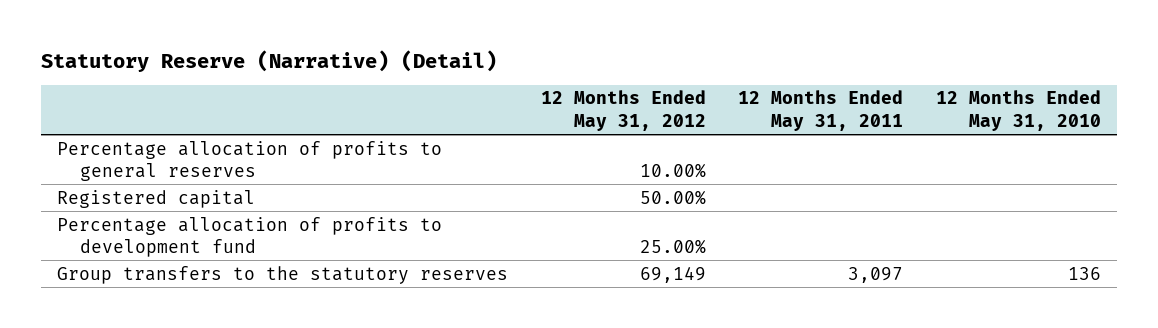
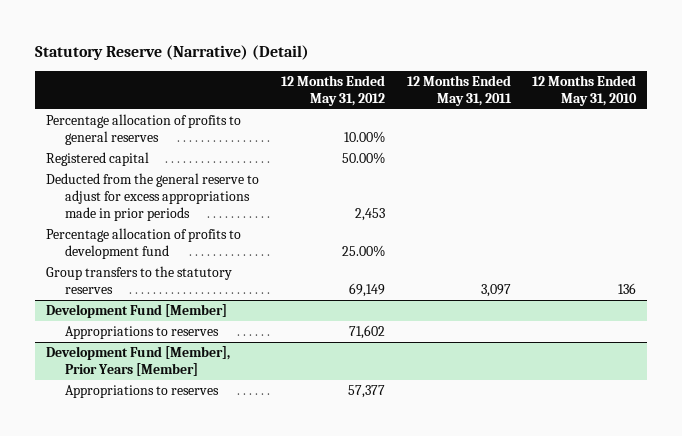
none -> [46,173,260,222] Deducted from the general reserve to adjust for excess appropriations made in prior periods
none -> [46,304,228,319] Development Fund [Member]
none -> [65,326,220,340] Appropriations to reserves
none -> [46,346,231,377] Development Fund [Member], Prior Years [Member]
none -> [65,385,220,399] Appropriations to reserves

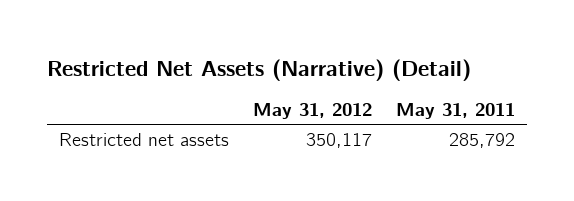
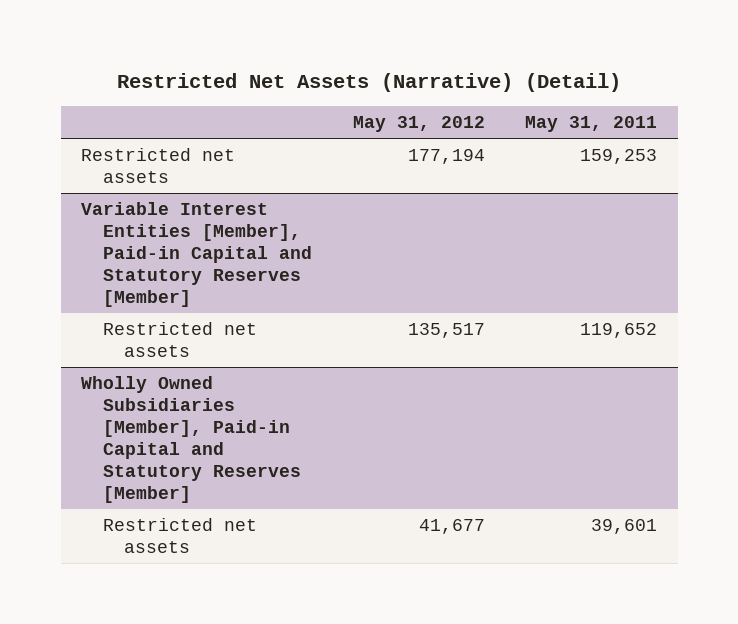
[305,133,372,149] 350,117 -> [407,148,485,164] 177,194
[449,133,516,149] 285,792 -> [580,148,658,164] 159,253
none -> [80,201,312,307] Variable Interest Entities [Member], Paid-in Capital and Statutory Reserves [Member]
none -> [102,321,257,357] Restricted net assets
none -> [80,375,301,503] Wholly Owned Subsidiaries [Member], Paid-in Capital and Statutory Reserves [Member]
none -> [102,517,257,553] Restricted net assets

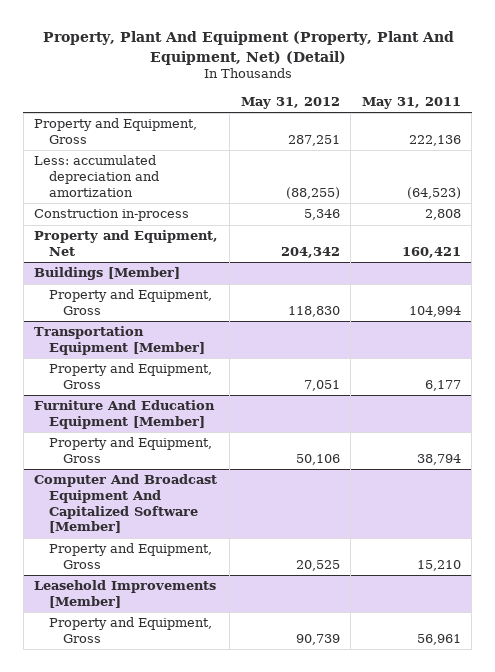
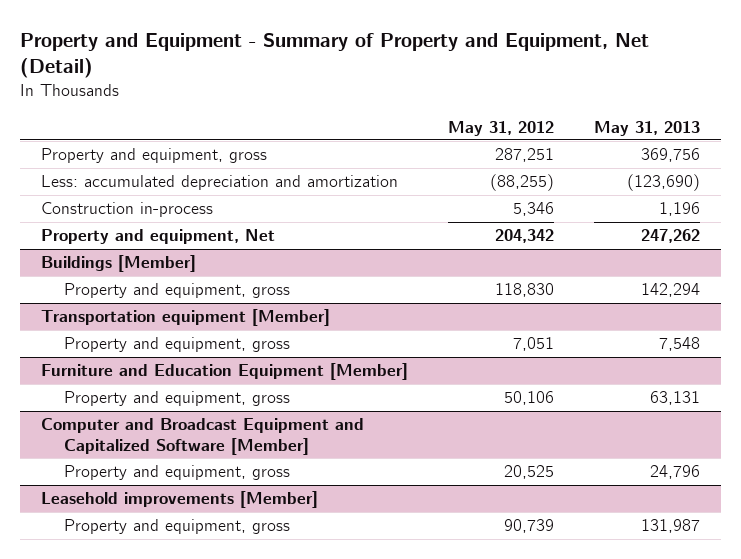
[42,31,454,65] Property, Plant And Equipment (Property, Plant And Equipment, Net) (Detail) -> [20,32,650,79] Property and Equipment - Summary of Property and Equipment, Net (Detail)
[361,96,461,109] May 31, 2011 -> none
none -> [594,120,701,136] May 31, 2013
[34,118,198,145] Property and Equipment, Gross -> [40,148,267,164] Property and equipment, gross
[34,230,219,257] Property and Equipment, Net -> [40,229,275,245] Property and equipment, Net
[48,289,212,316] Property and Equipment, Gross -> [64,283,291,299] Property and equipment, gross
[34,326,205,356] Transportation Equipment [Member] -> [40,309,330,327] Transportation equipment [Member]
[48,363,212,390] Property and Equipment, Gross -> [64,337,291,353] Property and equipment, gross
[34,400,216,430] Furniture And Education Equipment [Member] -> [40,363,408,381] Furniture and Education Equipment [Member]
[48,437,212,464] Property and Equipment, Gross -> [64,391,291,407] Property and equipment, gross
[34,474,218,534] Computer And Broadcast Equipment And Capitalized Software [Member] -> [40,418,364,455] Computer and Broadcast Equipment and Capitalized Software [Member]
[48,543,212,570] Property and Equipment, Gross -> [64,465,291,481] Property and equipment, gross
[34,580,217,609] Leasehold Improvements [Member] -> [40,491,318,509] Leasehold improvements [Member]
[48,617,212,644] Property and Equipment, Gross -> [64,519,291,535] Property and equipment, gross

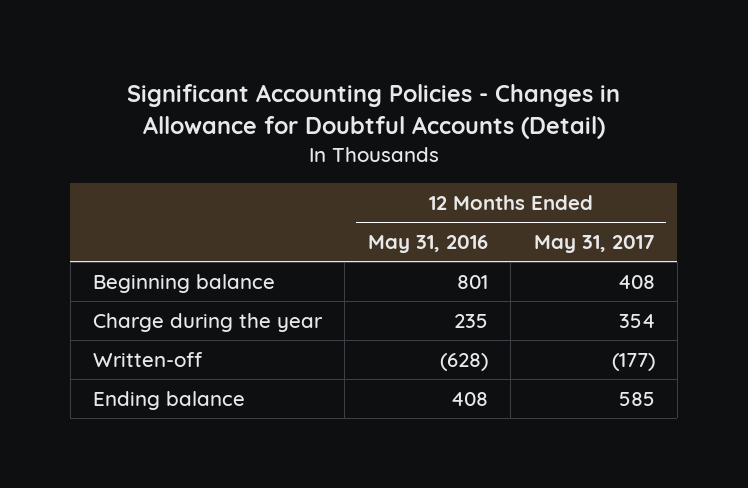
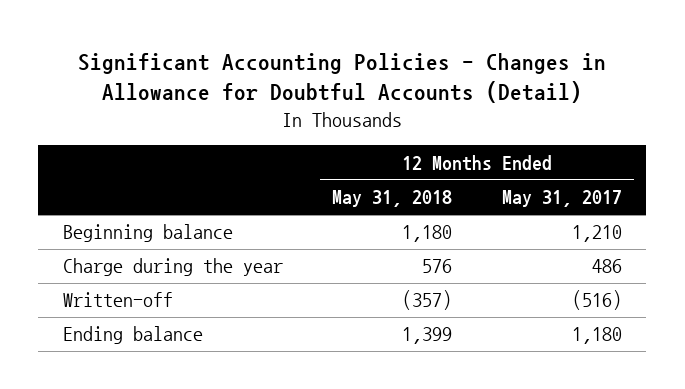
[367,235,488,254] May 31, 2016 -> none
none -> [332,190,453,208] May 31, 2018
[617,274,655,289] 408 -> [571,225,622,243] 1,210
[618,313,655,328] 354 -> [591,259,622,274] 486
[611,352,655,371] (177) -> [571,290,622,311] (516)
[618,391,655,406] 585 -> [571,327,622,345] 1,180

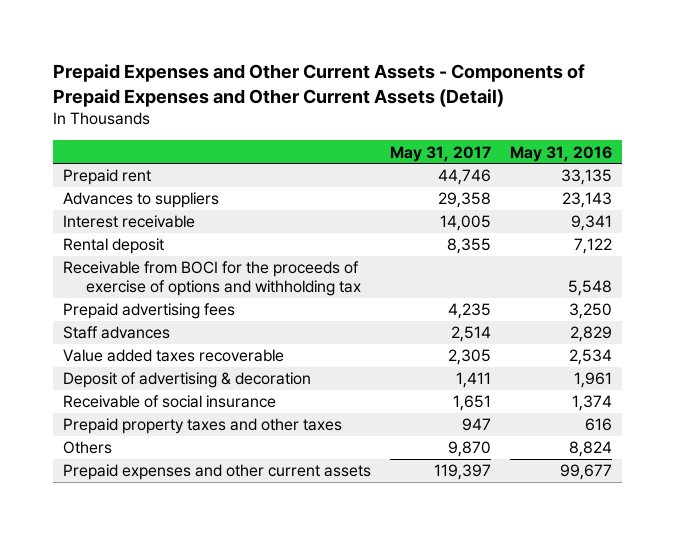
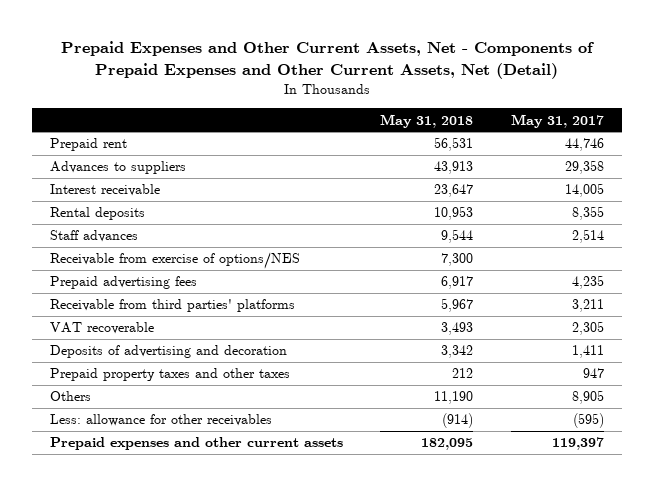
[53,63,586,107] Prepaid Expenses and Other Current Assets - Components of Prepaid Expenses and Other Current Assets (Detail) -> [60,41,594,80] Prepaid Expenses and Other Current Assets, Net - Components of Prepaid Expenses and Other Current Assets, Net (Detail)
[510,145,613,162] May 31, 2016 -> none
none -> [380,113,474,128] May 31, 2018
[62,261,361,297] Receivable from BOCI for the proceeds of exercise of options and withholding tax -> none
[62,238,164,255] Rental deposit -> [50,207,146,221] Rental deposits
[62,395,276,409] Receivable of social insurance -> none
none -> [50,252,301,270] Receivable from exercise of options/NES
[62,303,235,320] Prepaid advertising fees -> [50,276,198,290] Prepaid advertising fees
none -> [50,299,296,313] Receivable from third parties' platforms
[62,349,284,363] Value added taxes recoverable -> [50,322,155,335] VAT recoverable
[62,372,311,389] Deposit of advertising & decoration -> [50,345,288,359] Deposits of advertising and decoration
[447,441,491,458] 9,870 -> [571,390,604,405] 8,905
none -> [50,414,273,427] Less: allowance for other receivables

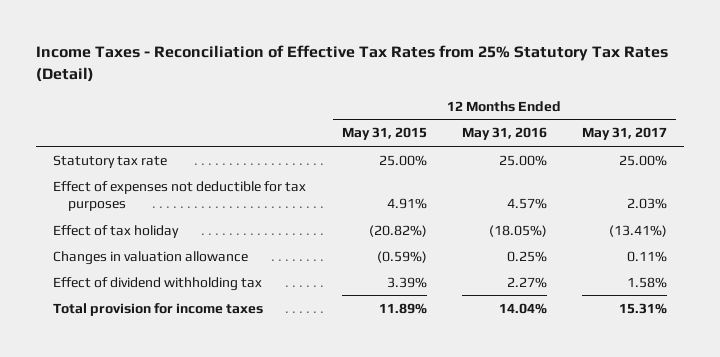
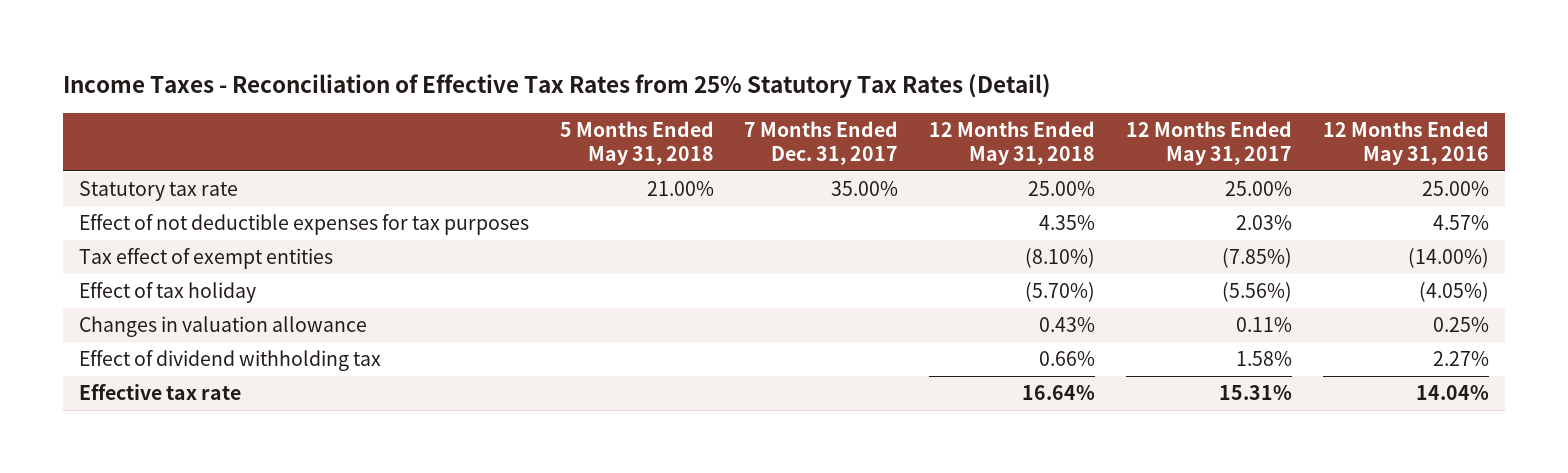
[341,127,427,141] May 31, 2015 -> none
none -> [559,120,714,165] 5 Months Ended May 31, 2018
none -> [744,120,899,165] 7 Months Ended Dec. 31, 2017
none -> [929,120,1096,165] 12 Months Ended May 31, 2018
[53,180,307,211] Effect of expenses not deductible for tax purposes -> [78,214,529,236] Effect of not deductible expenses for tax purposes
none -> [78,248,333,270] Tax effect of exempt entities
[488,224,547,237] (18.05%) -> [1419,282,1490,303] (4.05%)
[608,224,667,237] (13.41%) -> [1222,282,1293,303] (5.56%)
[53,302,264,316] Total provision for income taxes -> [78,384,241,401] Effective tax rate

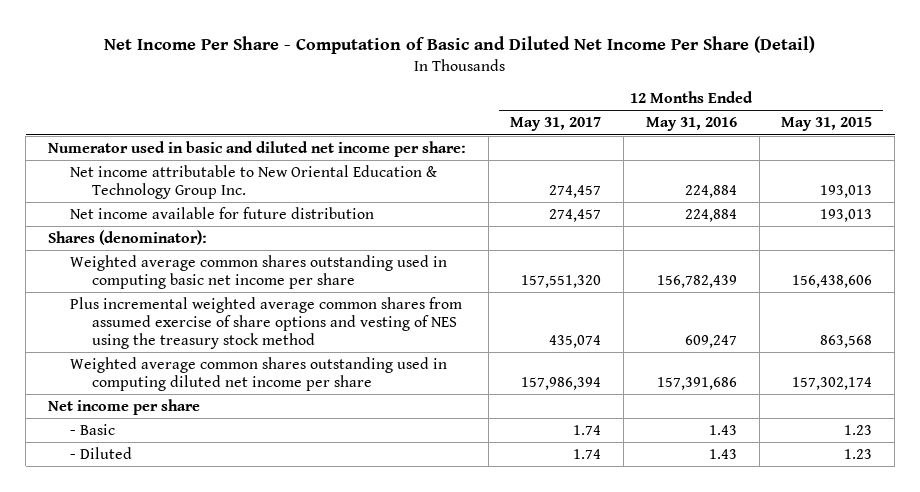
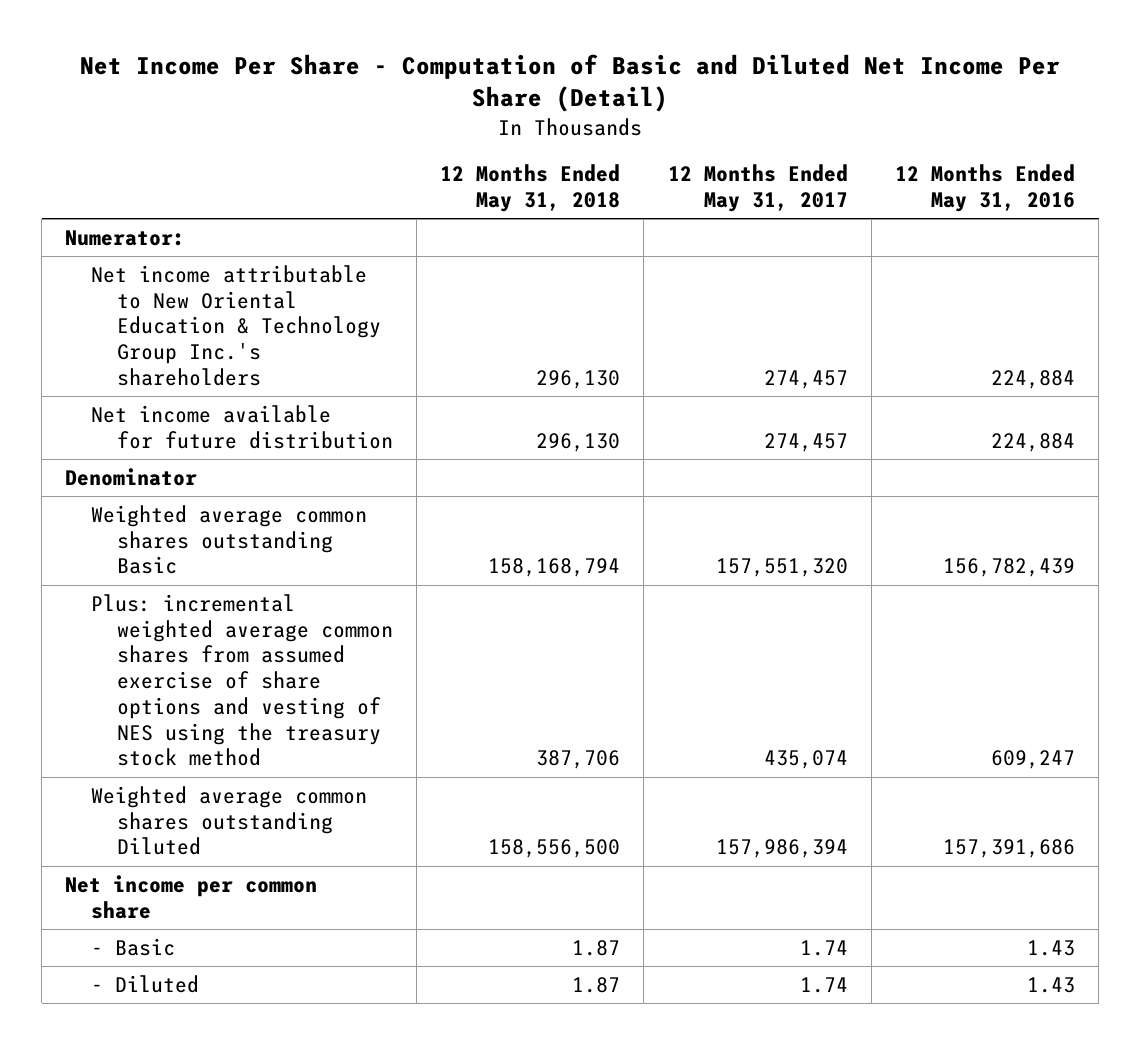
[781,117,873,132] May 31, 2015 -> none
none -> [440,164,621,213] 12 Months Ended May 31, 2018
[47,140,466,157] Numerator used in basic and diluted net income per share: -> [65,229,186,246] Numerator:
[69,164,437,199] Net income attributable to New Oriental Education & Technology Group Inc. -> [91,264,381,386] Net income attributable to New Oriental Education & Technology Group Inc.'s shareholders
[47,229,207,245] Shares (denominator): -> [65,467,198,486] Denominator
[69,254,447,289] Weighted average common shares outstanding used in computing basic net income per share -> [91,504,368,575] Weighted average common shares outstanding Basic
[69,296,462,350] Plus incremental weighted average common shares from assumed exercise of share options and vesting of NES using the treasury stock method -> [91,593,393,767] Plus: incremental weighted average common shares from assumed exercise of share options and vesting of NES using the treasury stock method
[69,356,447,391] Weighted average common shares outstanding used in computing diluted net income per share -> [91,785,368,856] Weighted average common shares outstanding Diluted
[47,398,200,415] Net income per share -> [65,874,318,919] Net income per common share

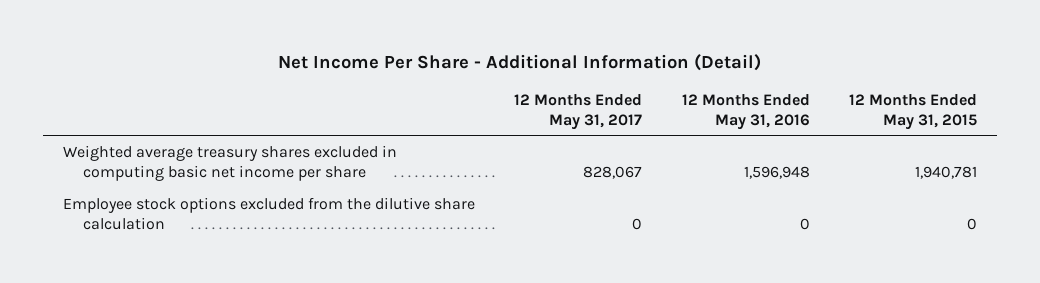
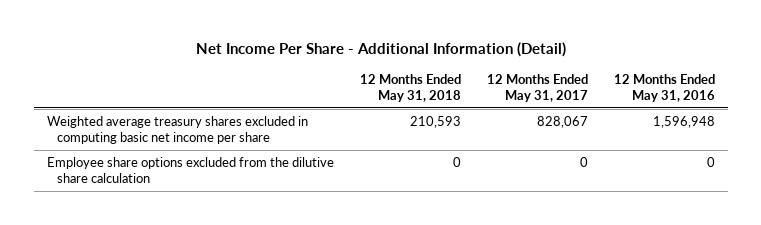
[849,93,978,130] 12 Months Ended May 31, 2015 -> none
none -> [359,73,461,102] 12 Months Ended May 31, 2018
[63,196,476,230] Employee stock options excluded from the dilutive share calculation -> [46,157,334,183] Employee share options excluded from the dilutive share calculation

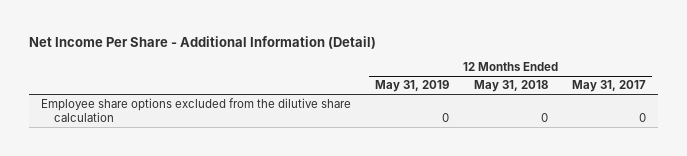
[613,73,715,102] 12 Months Ended May 31, 2016 -> none
none -> [375,80,450,93] May 31, 2019
[46,116,308,144] Weighted average treasury shares excluded in computing basic net income per share -> none

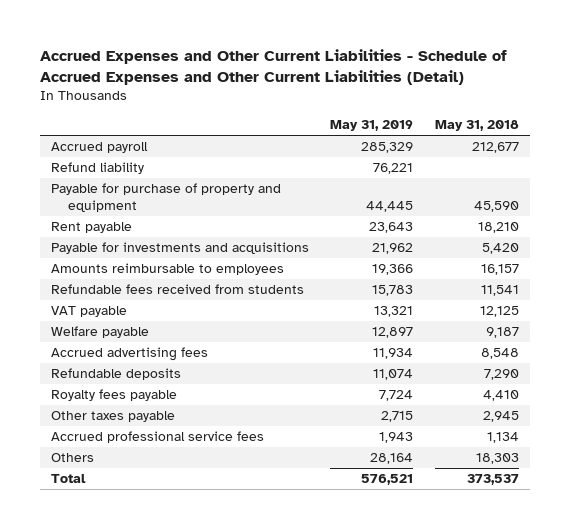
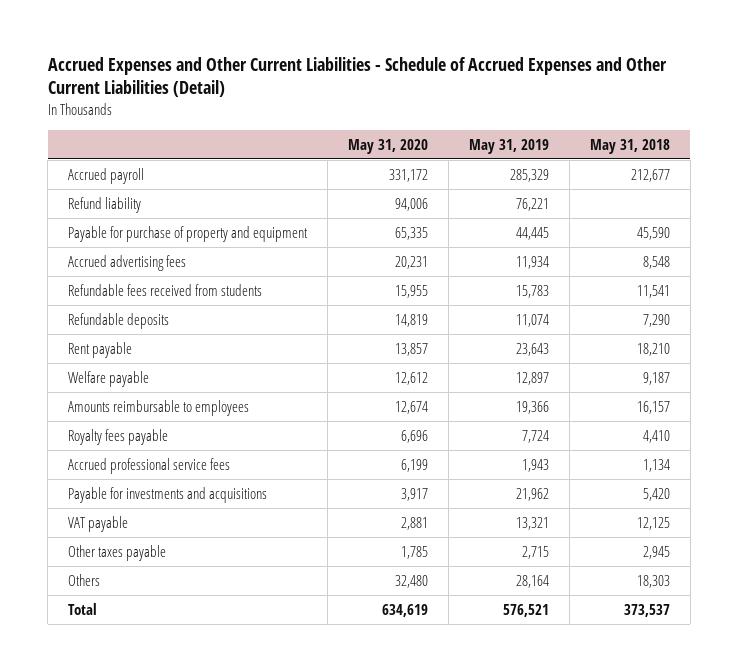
none -> [348,138,429,154] May 31, 2020
[50,284,304,295] Refundable fees received from students -> [68,283,263,296] Refundable fees received from students
[50,222,132,234] Rent payable -> [68,341,133,358] Rent payable
[50,326,149,339] Welfare payable -> [68,370,150,387] Welfare payable
[50,263,284,276] Amounts reimbursable to employees -> [68,399,250,416] Amounts reimbursable to employees
[50,242,309,255] Payable for investments and acquisitions -> [68,486,268,503] Payable for investments and acquisitions
[50,306,127,318] VAT payable -> [68,515,129,532] VAT payable
[50,411,175,423] Other taxes payable -> [68,544,167,561] Other taxes payable

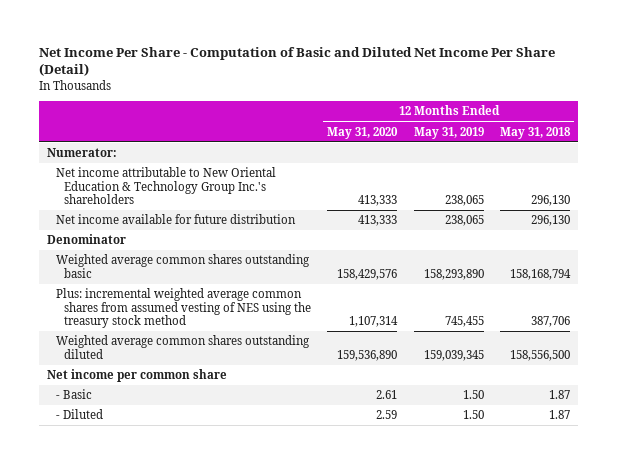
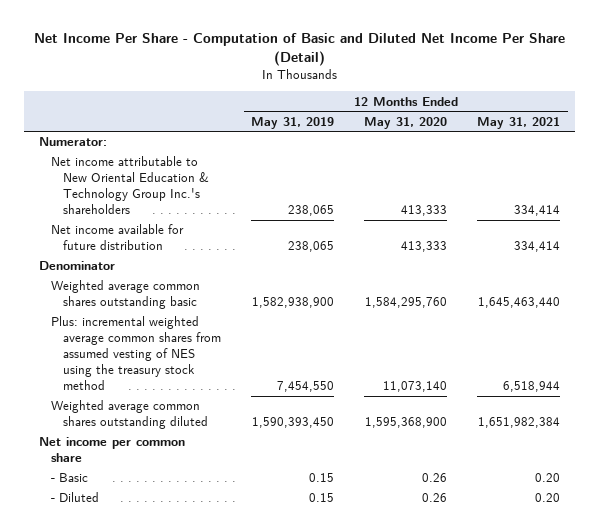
[500,126,572,139] May 31, 2018 -> none
none -> [477,116,561,129] May 31, 2021
[337,268,398,280] 158,429,576 -> [365,297,448,309] 1,584,295,760
[423,268,484,280] 158,293,890 -> [252,297,335,309] 1,582,938,900
[349,315,399,327] 1,107,314 -> [383,381,448,393] 11,073,140
[444,315,484,327] 745,455 -> [277,381,335,393] 7,454,550
[337,349,398,361] 159,536,890 -> [365,417,448,429] 1,595,368,900
[423,349,484,361] 159,039,345 -> [252,417,335,429] 1,590,393,450
[376,390,398,400] 2.61 -> [422,473,448,483] 0.26
[462,390,484,400] 1.50 -> [309,473,335,483] 0.15
[376,410,398,420] 2.59 -> [422,493,448,503] 0.26
[462,410,484,420] 1.50 -> [309,493,335,503] 0.15

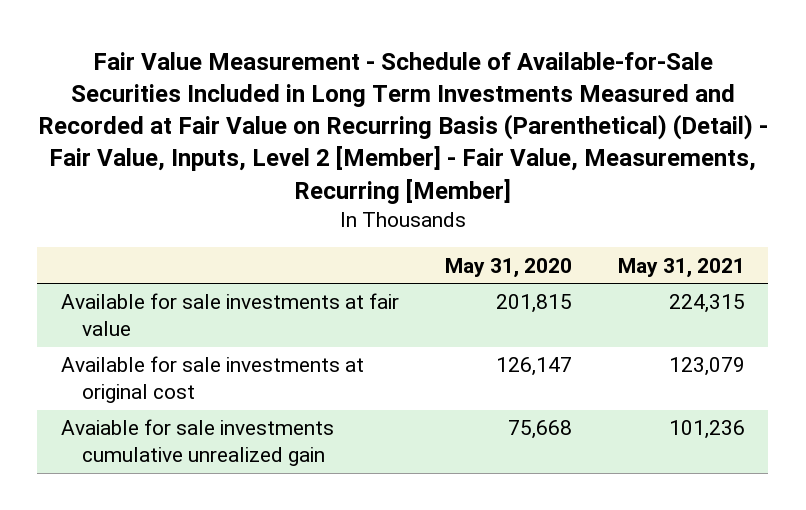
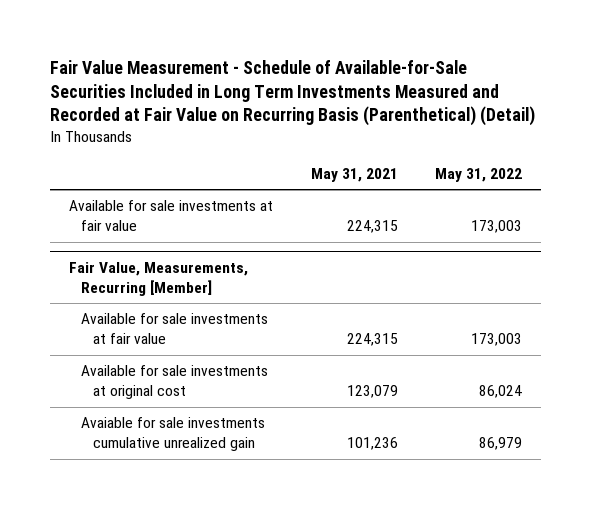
[37,51,768,204] Fair Value Measurement - Schedule of Available-for-Sale Securities Included in Long Term Investments Measured and Recorded at Fair Value on Recurring Basis (Parenthetical) (Detail) - Fair Value, Inputs, Level 2 [Member] - Fair Value, Measurements, Recurring [Member] -> [49,59,535,127] Fair Value Measurement - Schedule of Available-for-Sale Securities Included in Long Term Investments Measured and Recorded at Fair Value on Recurring Basis (Parenthetical) (Detail)
[444,257,572,278] May 31, 2020 -> none
none -> [435,167,523,182] May 31, 2022
none -> [68,262,248,297] Fair Value, Measurements, Recurring [Member]
none -> [80,313,268,345] Available for sale investments at fair value

